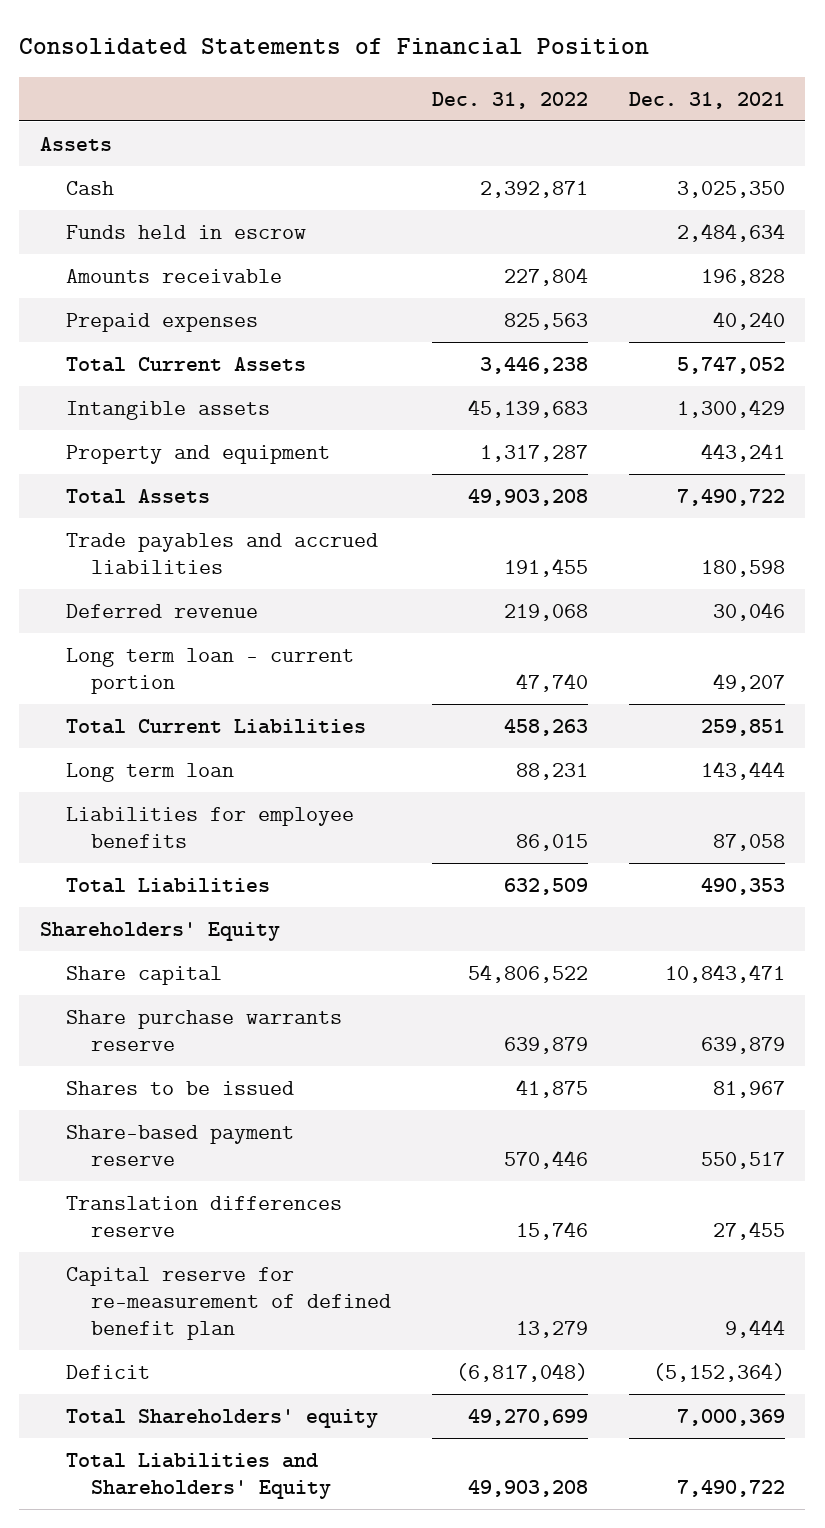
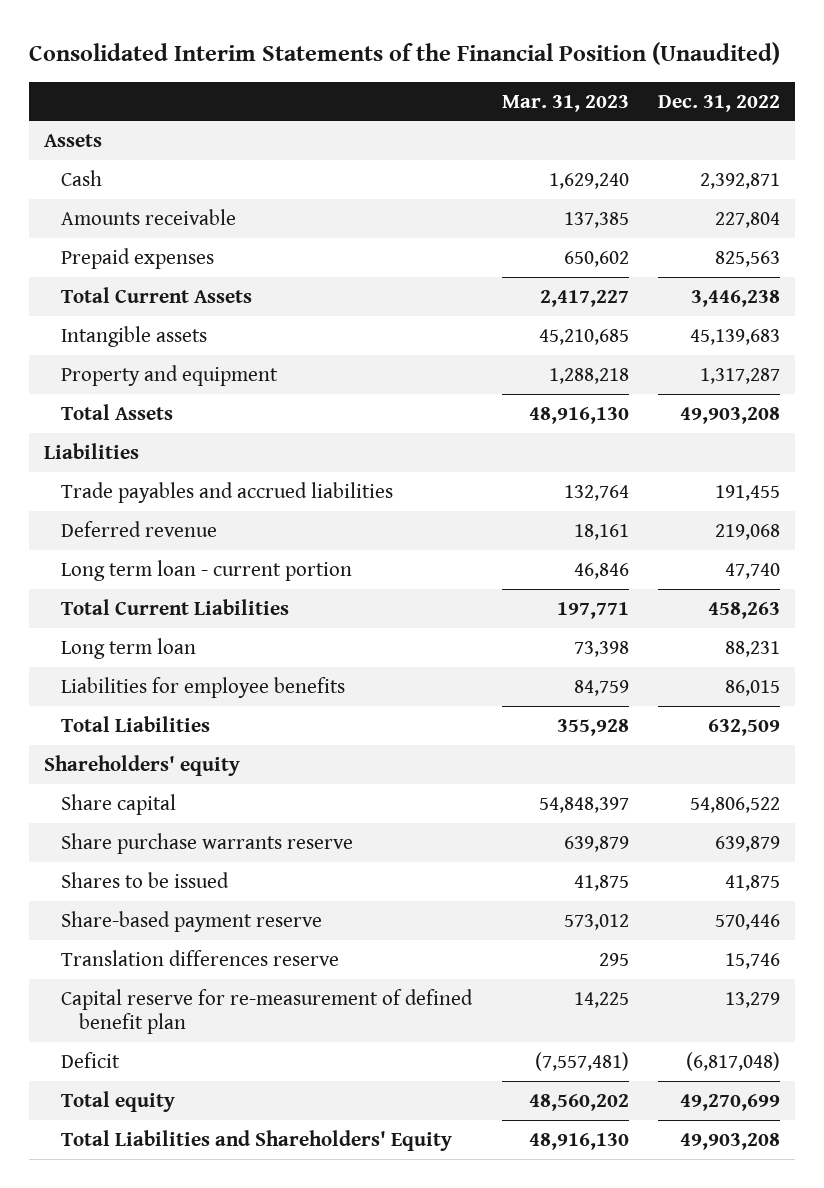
[19,38,650,56] Consolidated Statements of Financial Position -> [29,42,781,66] Consolidated Interim Statements of the Financial Position (Unaudited)
[629,91,786,109] Dec. 31, 2021 -> none
none -> [501,94,629,112] Mar. 31, 2023
[65,224,306,239] Funds held in escrow -> none
none -> [43,442,139,459] Liabilities
[39,921,280,941] Shareholders' Equity -> [43,754,240,776] Shareholders' equity
[65,1408,378,1428] Total Shareholders' equity -> [61,1090,176,1112] Total equity

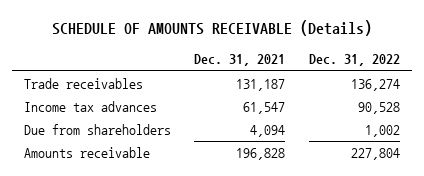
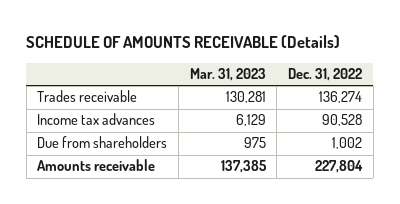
[194,54,286,67] Dec. 31, 2021 -> none
none -> [189,68,266,82] Mar. 31, 2023
[23,78,143,90] Trade receivables -> [37,90,138,103] Trades receivable

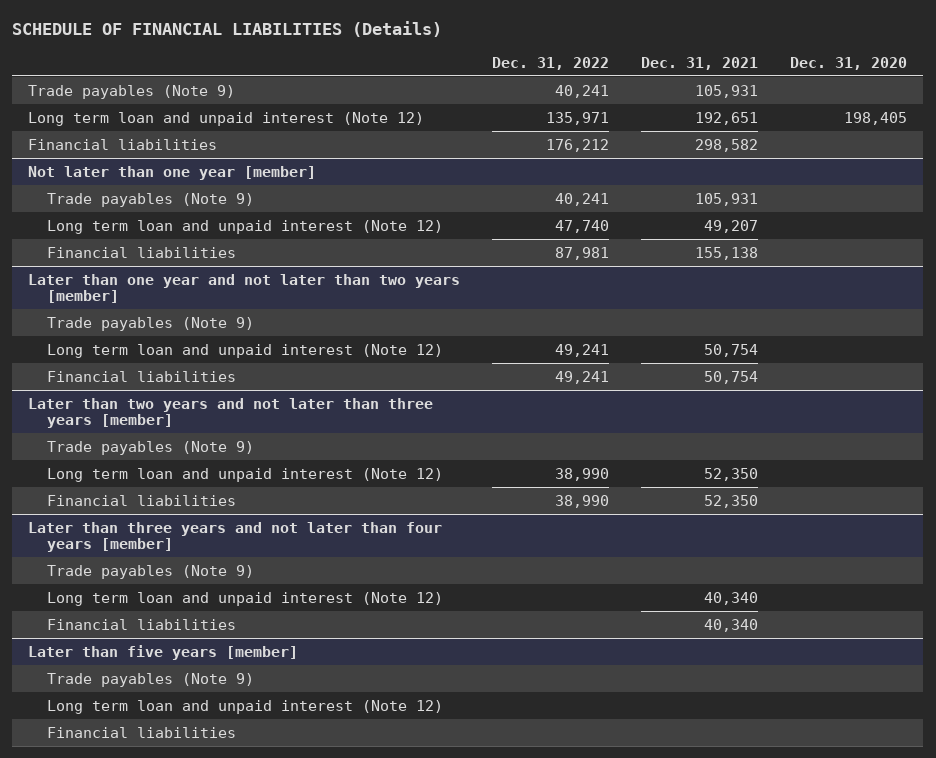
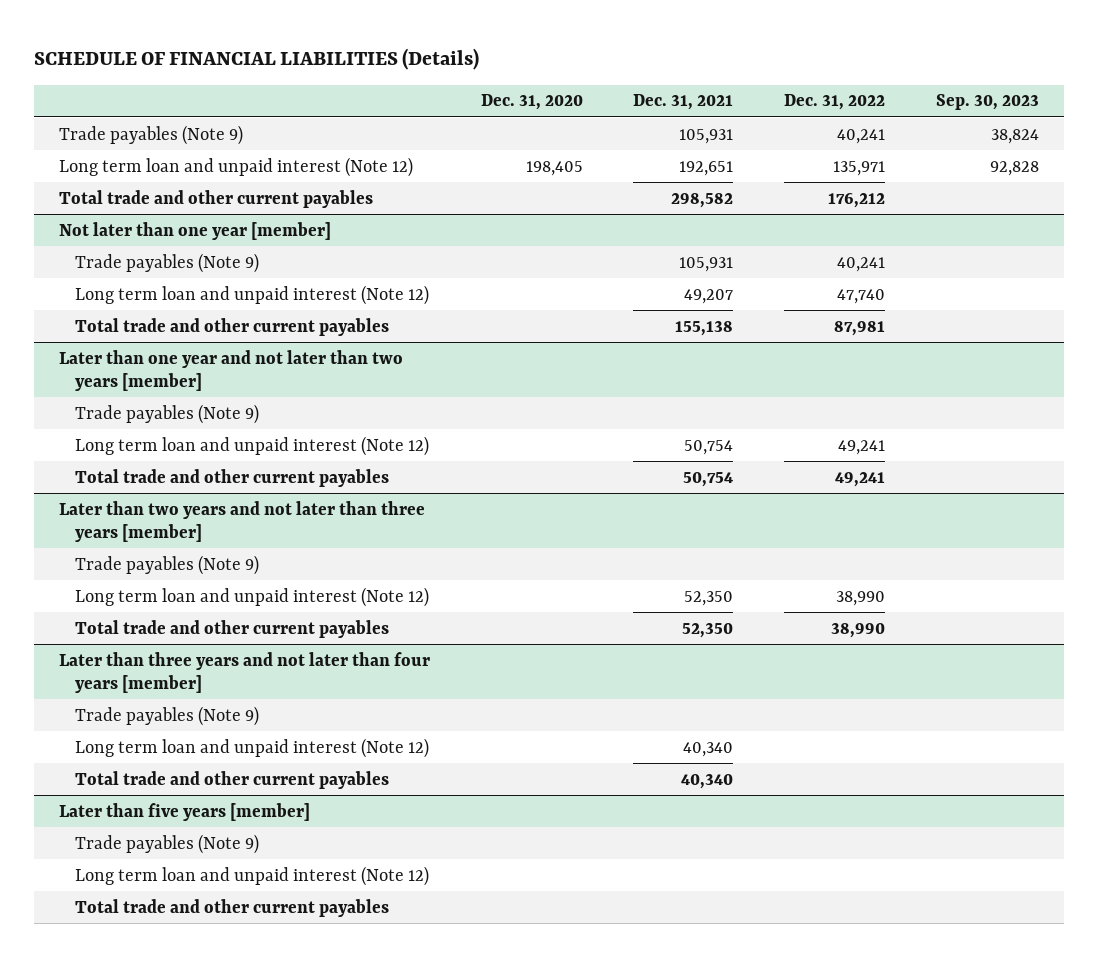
none -> [935,94,1039,111] Sep. 30, 2023
[28,138,218,150] Financial liabilities -> [59,189,374,208] Total trade and other current payables
[46,246,236,258] Financial liabilities -> [75,317,390,336] Total trade and other current payables
[46,370,236,382] Financial liabilities -> [75,468,390,487] Total trade and other current payables
[46,494,236,506] Financial liabilities -> [75,619,390,638] Total trade and other current payables
[46,618,236,630] Financial liabilities -> [75,770,390,789] Total trade and other current payables
[46,726,236,738] Financial liabilities -> [75,898,390,917] Total trade and other current payables

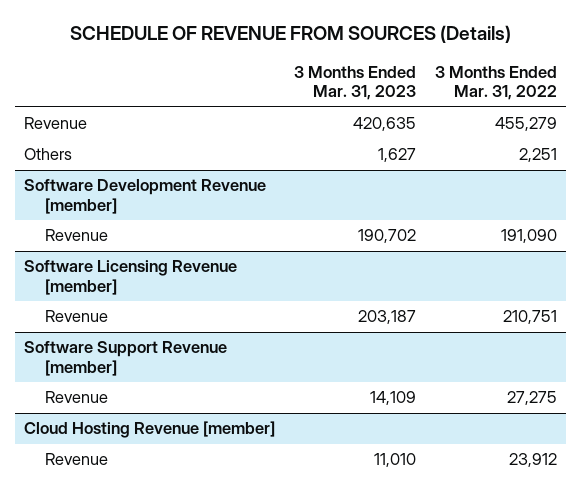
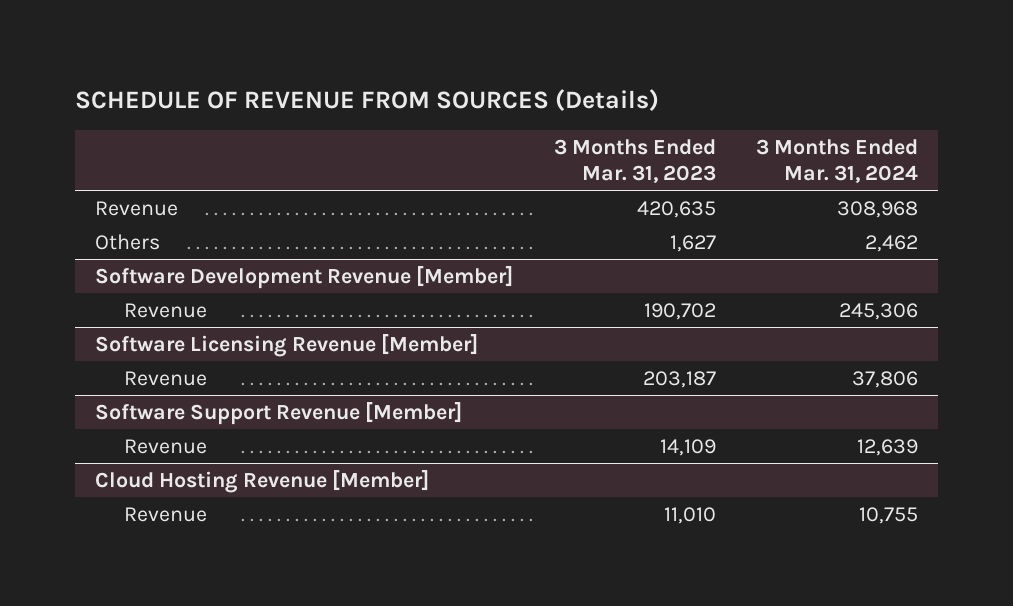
[435,65,558,101] 3 Months Ended Mar. 31, 2022 -> none
none -> [756,138,919,184] 3 Months Ended Mar. 31, 2024
[24,179,267,214] Software Development Revenue [member] -> [95,265,514,289] Software Development Revenue [Member]
[24,260,238,295] Software Licensing Revenue [member] -> [95,333,479,357] Software Licensing Revenue [Member]
[24,341,228,376] Software Support Revenue [member] -> [95,401,463,425] Software Support Revenue [Member]
[24,421,276,439] Cloud Hosting Revenue [member] -> [95,469,430,493] Cloud Hosting Revenue [Member]

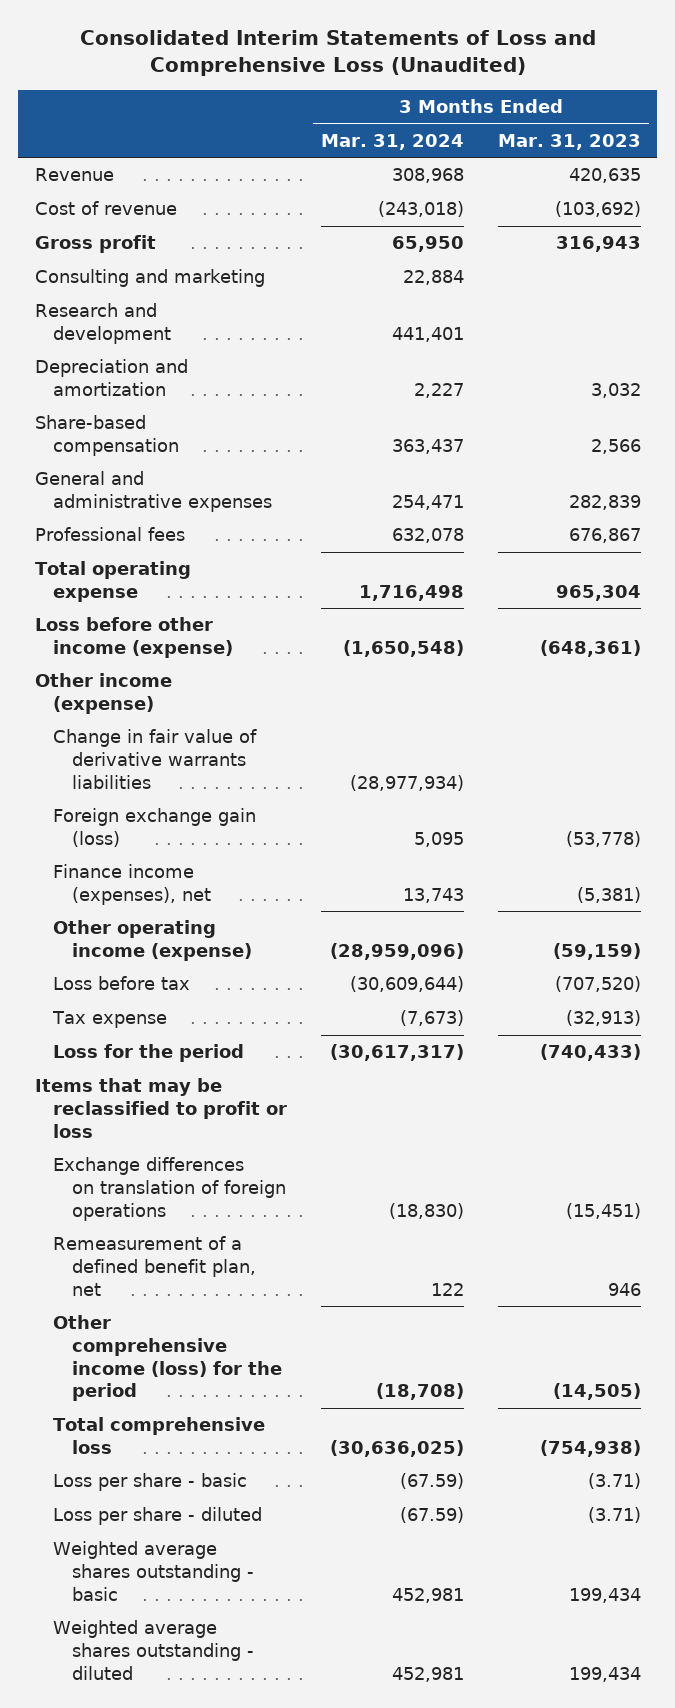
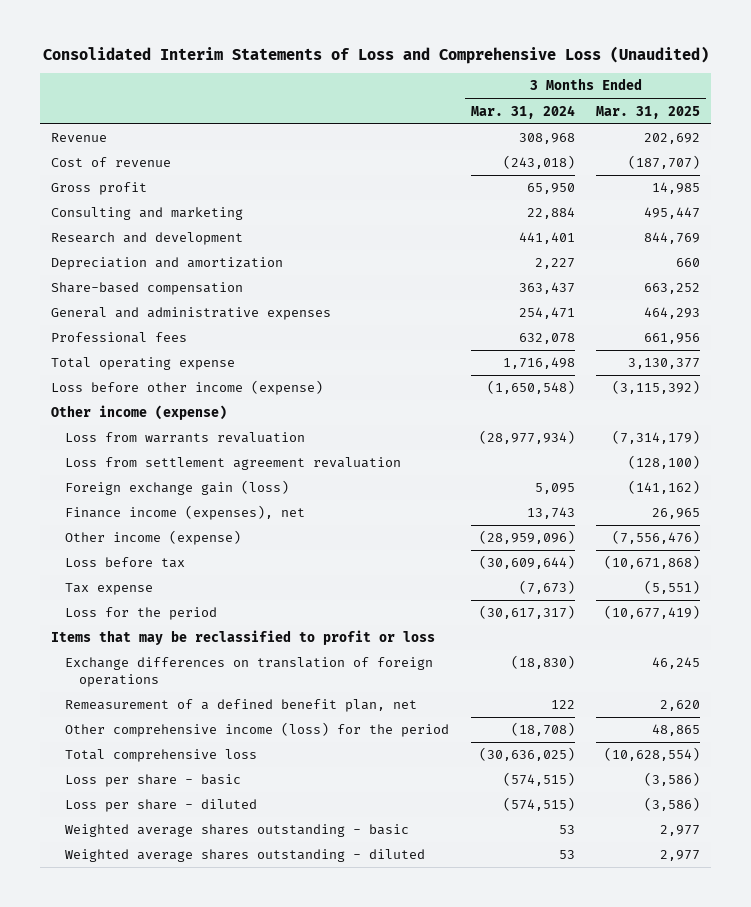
[497,133,641,150] Mar. 31, 2023 -> none
none -> [596,105,701,119] Mar. 31, 2025
[53,729,258,789] Change in fair value of derivative warrants liabilities -> [64,432,305,444] Loss from warrants revaluation
none -> [64,457,401,471] Loss from settlement agreement revaluation
[53,920,253,961] Other operating income (expense) -> [64,530,241,546] Other income (expense)
[400,1473,465,1490] (67.59) -> [502,772,575,787] (574,515)
[400,1507,465,1524] (67.59) -> [502,797,575,812] (574,515)
[392,1587,465,1603] 452,981 -> [558,825,575,835] 53
[392,1666,465,1682] 452,981 -> [558,850,575,860] 53

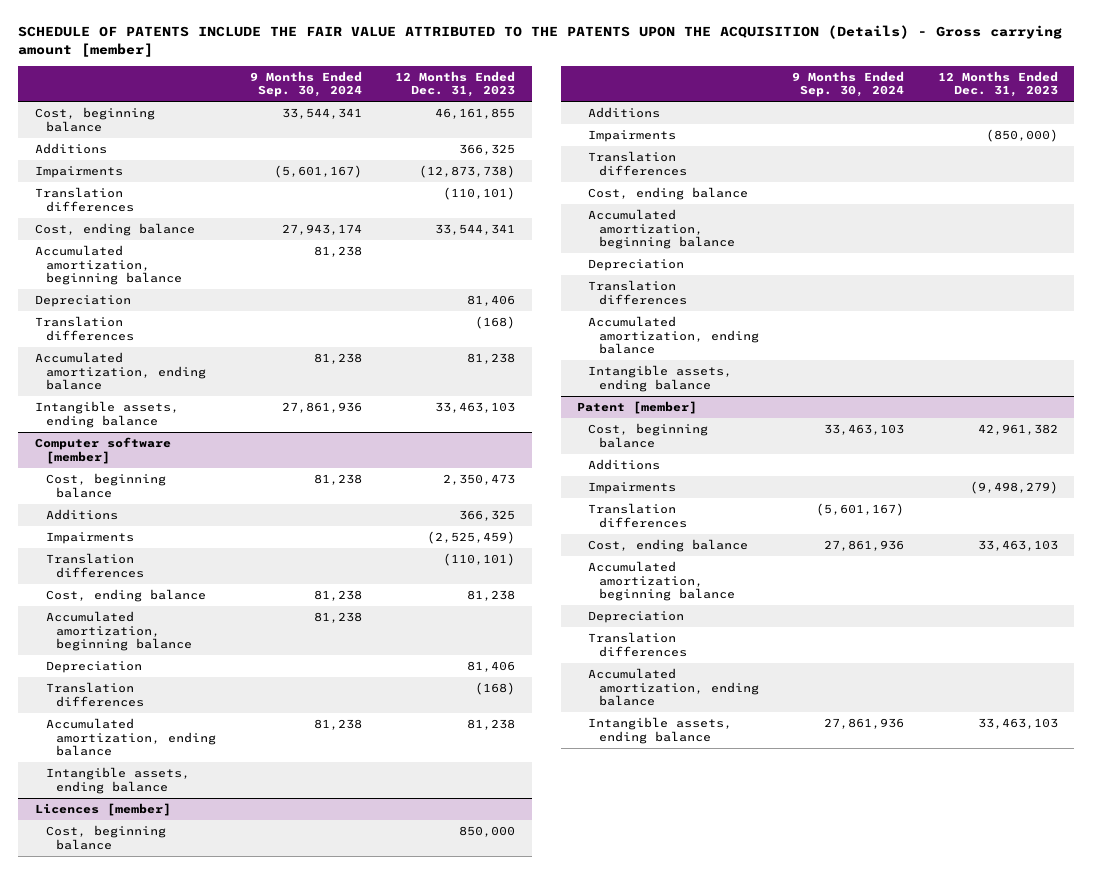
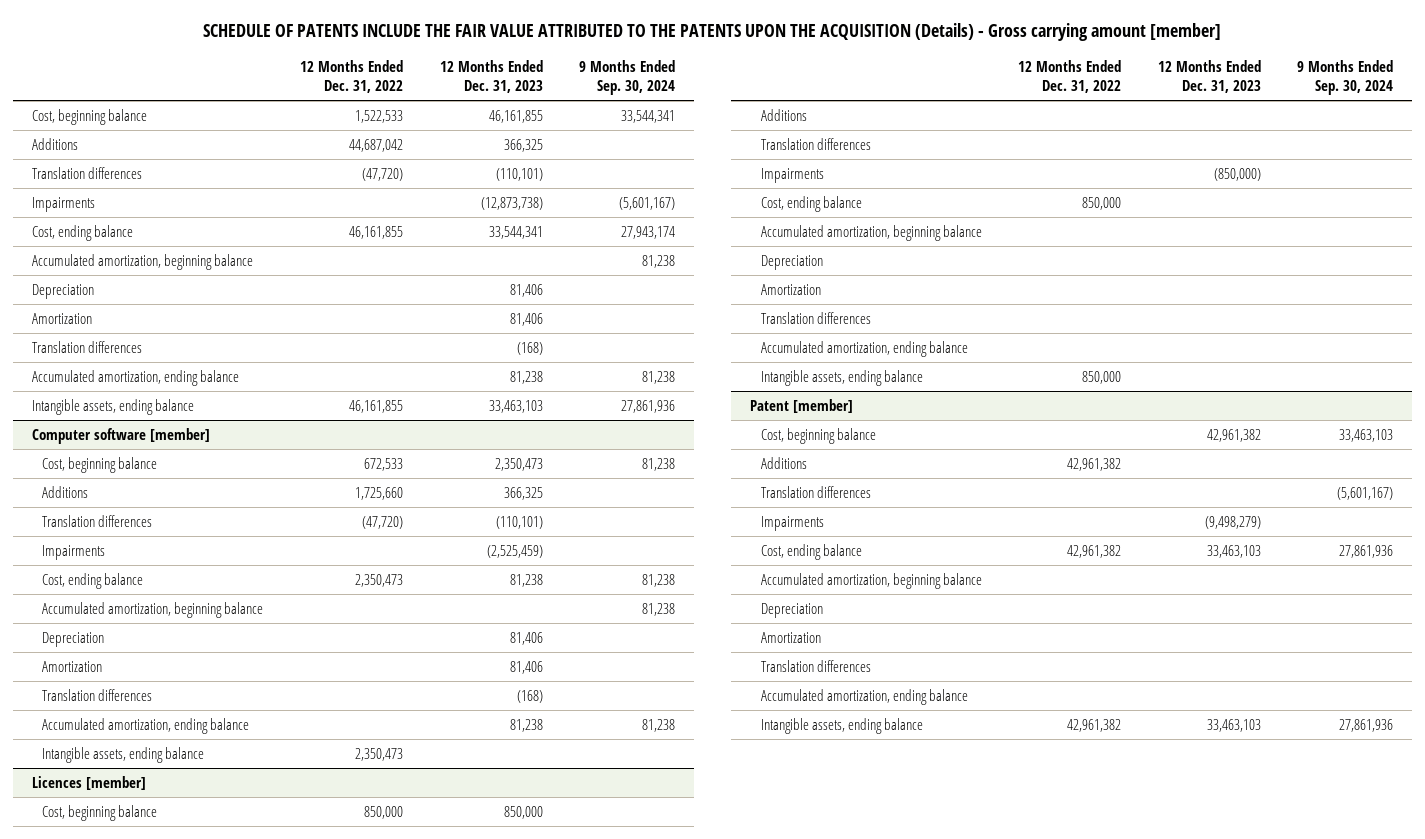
none -> [300,60,404,93] 12 Months Ended Dec. 31, 2022
[35,166,124,179] Impairments -> [31,197,95,213] Impairments
none -> [31,313,92,325] Amortization
[45,532,134,545] Impairments -> [42,545,106,561] Impairments
none -> [42,661,103,673] Amortization
[588,130,677,143] Impairments -> [760,168,824,184] Impairments
none -> [760,284,821,296] Amortization
[588,482,677,495] Impairments -> [760,516,824,532] Impairments
none -> [760,632,821,644] Amortization

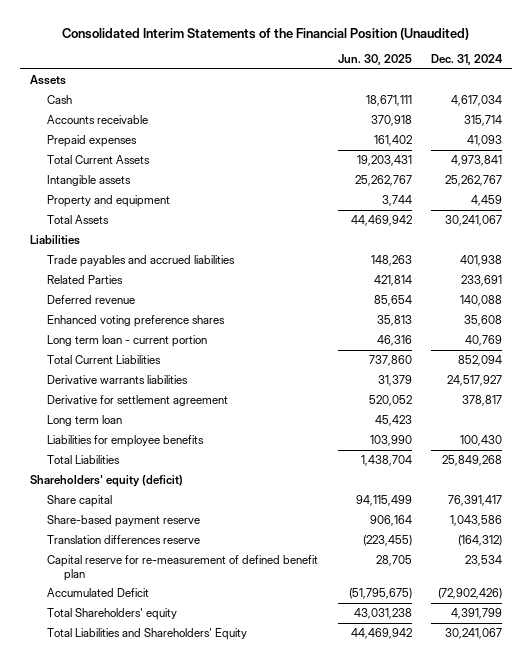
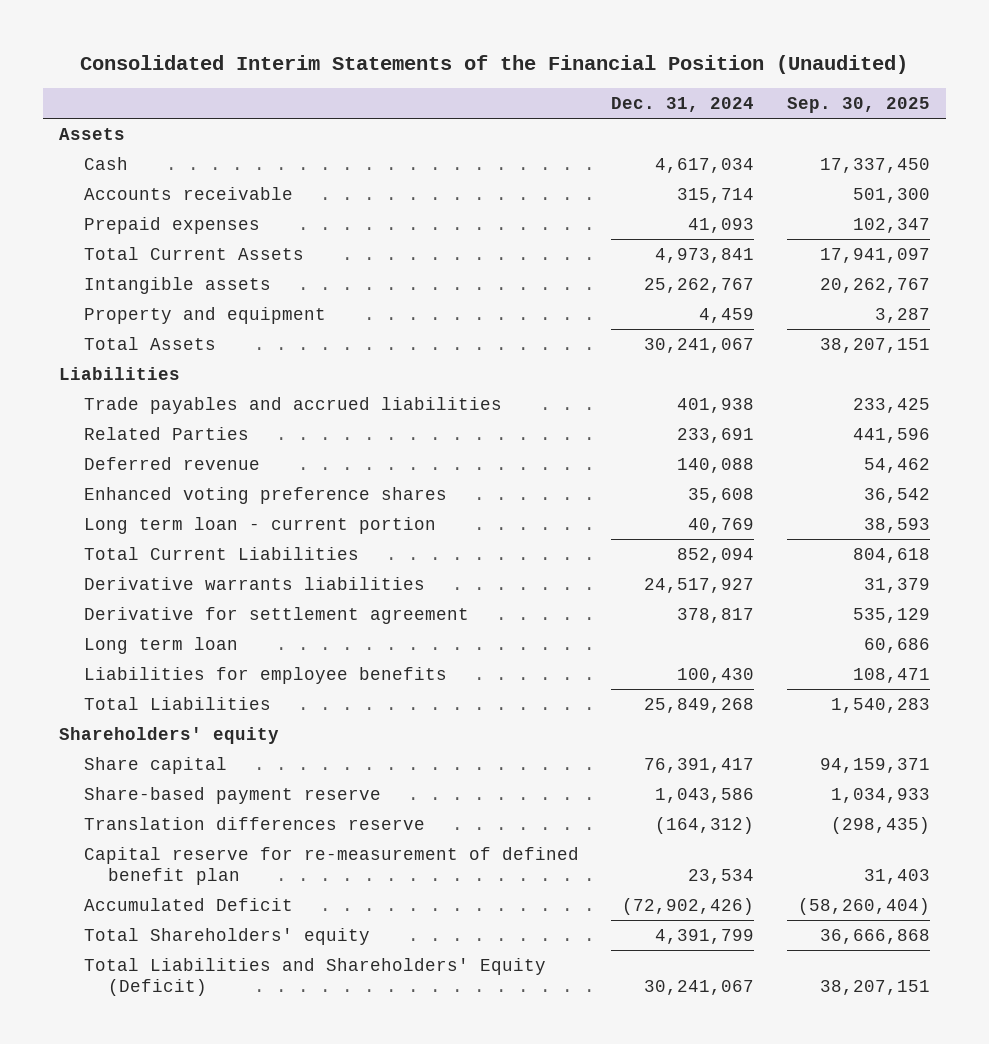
[337,54,412,66] Jun. 30, 2025 -> none
none -> [786,96,930,113] Sep. 30, 2025
[30,474,184,487] Shareholders' equity (deficit) -> [58,727,279,745] Shareholders' equity
[46,627,247,640] Total Liabilities and Shareholders' Equity -> [83,958,546,996] Total Liabilities and Shareholders' Equity (Deficit)

